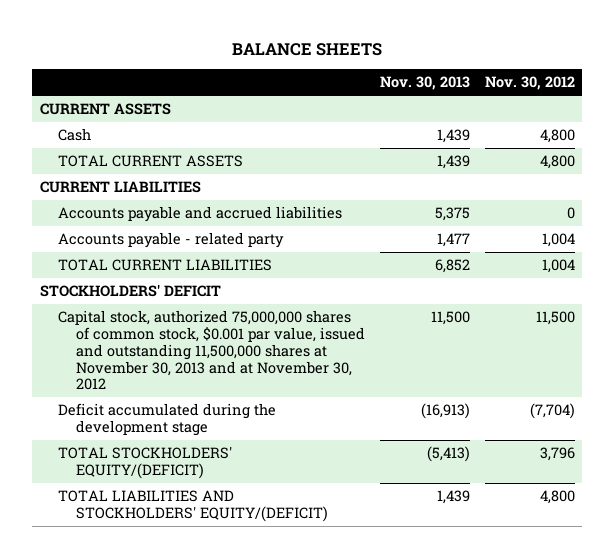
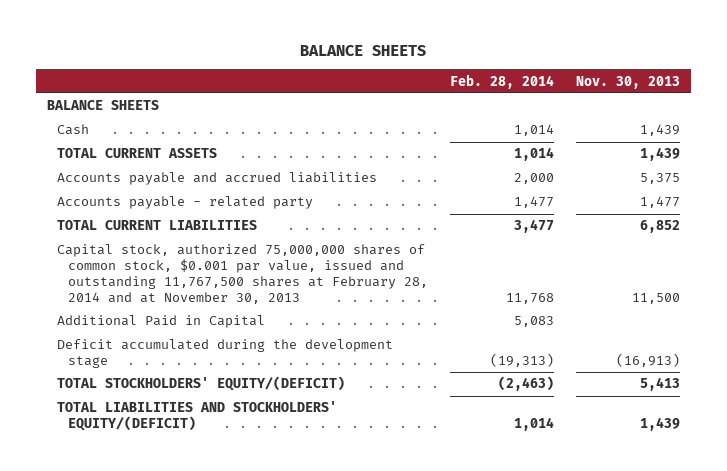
[484,76,575,91] Nov. 30, 2012 -> none
none -> [449,73,554,89] Feb. 28, 2014
[39,103,171,116] CURRENT ASSETS -> none
none -> [46,100,159,111] BALANCE SHEETS
[39,181,201,194] CURRENT LIABILITIES -> none
[39,284,221,298] STOCKHOLDERS' DEFICIT -> none
[58,310,366,391] Capital stock, authorized 75,000,000 shares of common stock, $0.001 par value, issued and outstanding 11,500,000 shares at November 30, 2013 and at November 30, 2012 -> [57,244,429,304] Capital stock, authorized 75,000,000 shares of common stock, $0.001 par value, issued and outstanding 11,767,500 shares at February 28, 2014 and at November 30, 2013
none -> [57,315,266,329] Additional Paid in Capital
[427,446,471,463] (5,413) -> [639,377,680,392] 5,413

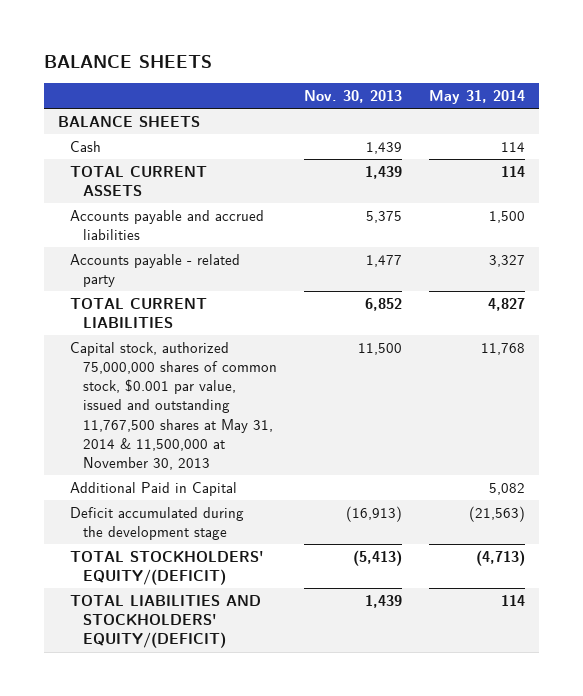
[449,73,554,89] Feb. 28, 2014 -> none
none -> [429,90,526,105] May 31, 2014
[57,244,429,304] Capital stock, authorized 75,000,000 shares of common stock, $0.001 par value, issued and outstanding 11,767,500 shares at February 28, 2014 and at November 30, 2013 -> [70,341,278,470] Capital stock, authorized 75,000,000 shares of common stock, $0.001 par value, issued and outstanding 11,767,500 shares at May 31, 2014 & 11,500,000 at November 30, 2013
[639,377,680,392] 5,413 -> [353,549,403,566] (5,413)

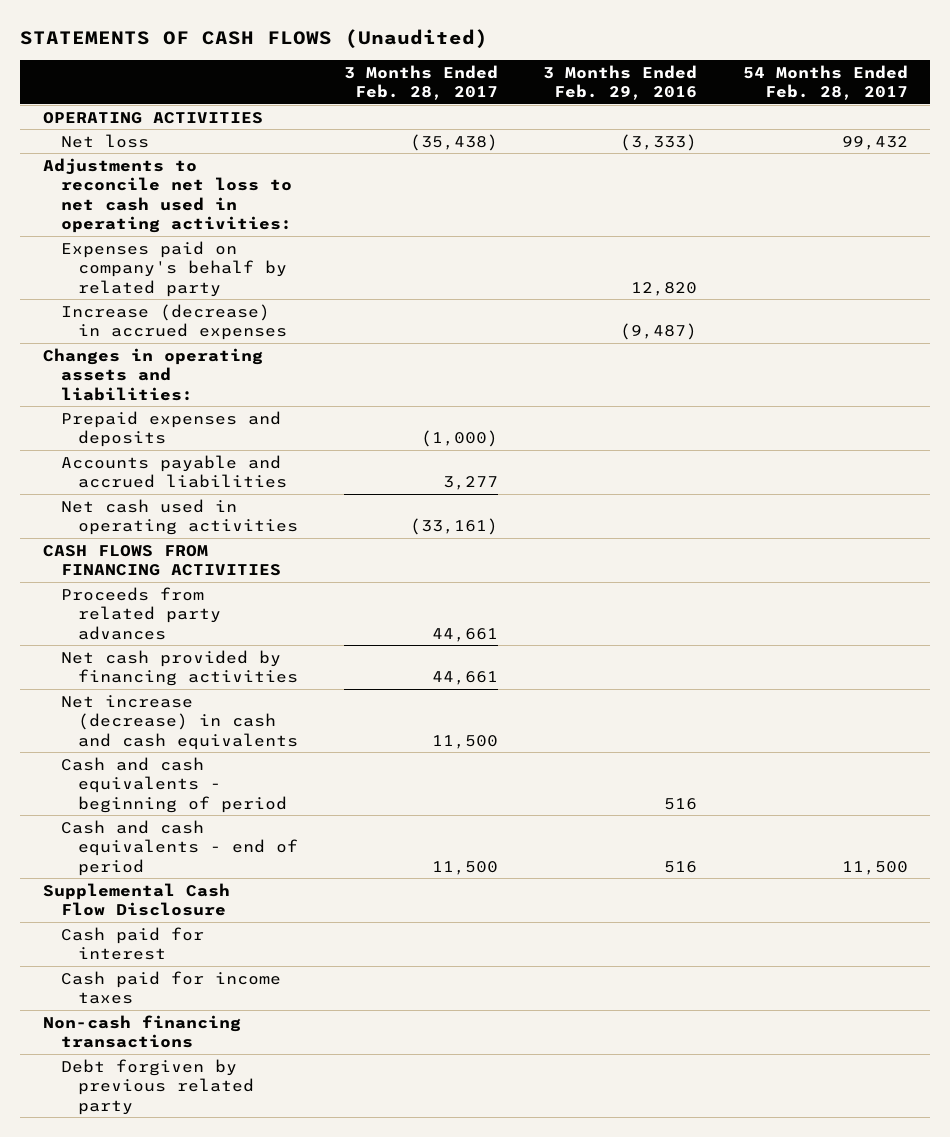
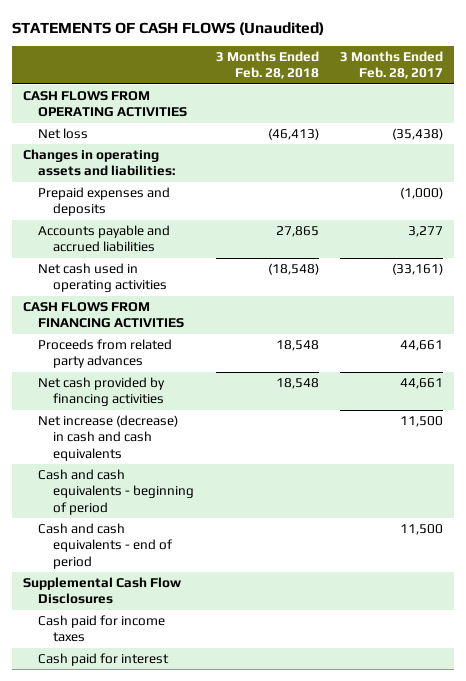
[543,64,698,101] 3 Months Ended Feb. 29, 2016 -> none
[742,64,908,101] 54 Months Ended Feb. 28, 2017 -> none
none -> [215,50,319,80] 3 Months Ended Feb. 28, 2018
[42,111,263,124] OPERATING ACTIVITIES -> [22,90,187,118] CASH FLOWS FROM OPERATING ACTIVITIES
[42,157,292,233] Adjustments to reconcile net loss to net cash used in operating activities: -> none
[60,240,288,297] Expenses paid on company's behalf by related party -> none
[60,303,288,341] Increase (decrease) in accrued expenses -> none
[42,882,230,917] Supplemental Cash Flow Disclosure -> [22,576,181,605] Supplemental Cash Flow Disclosures
[42,1014,241,1049] Non-cash financing transactions -> none
[60,1058,255,1115] Debt forgiven by previous related party -> none
[60,926,204,961] Cash paid for interest -> [37,652,169,666] Cash paid for interest

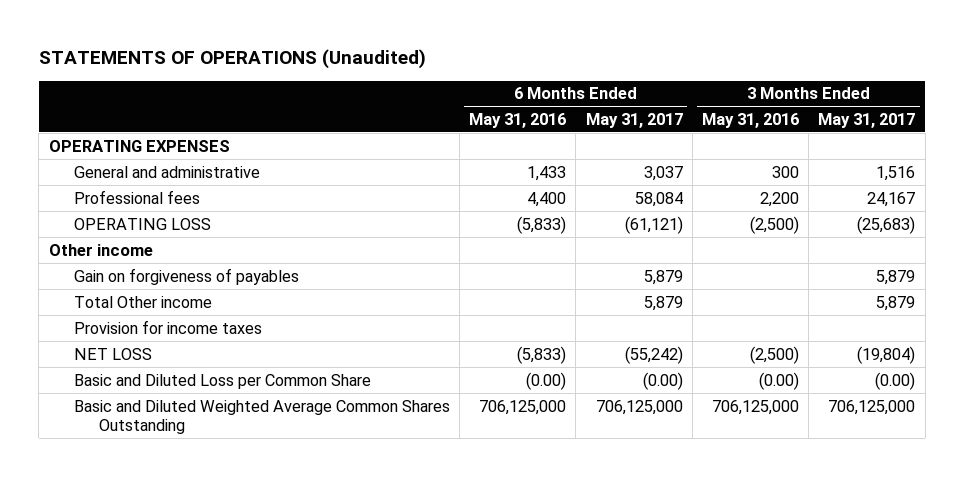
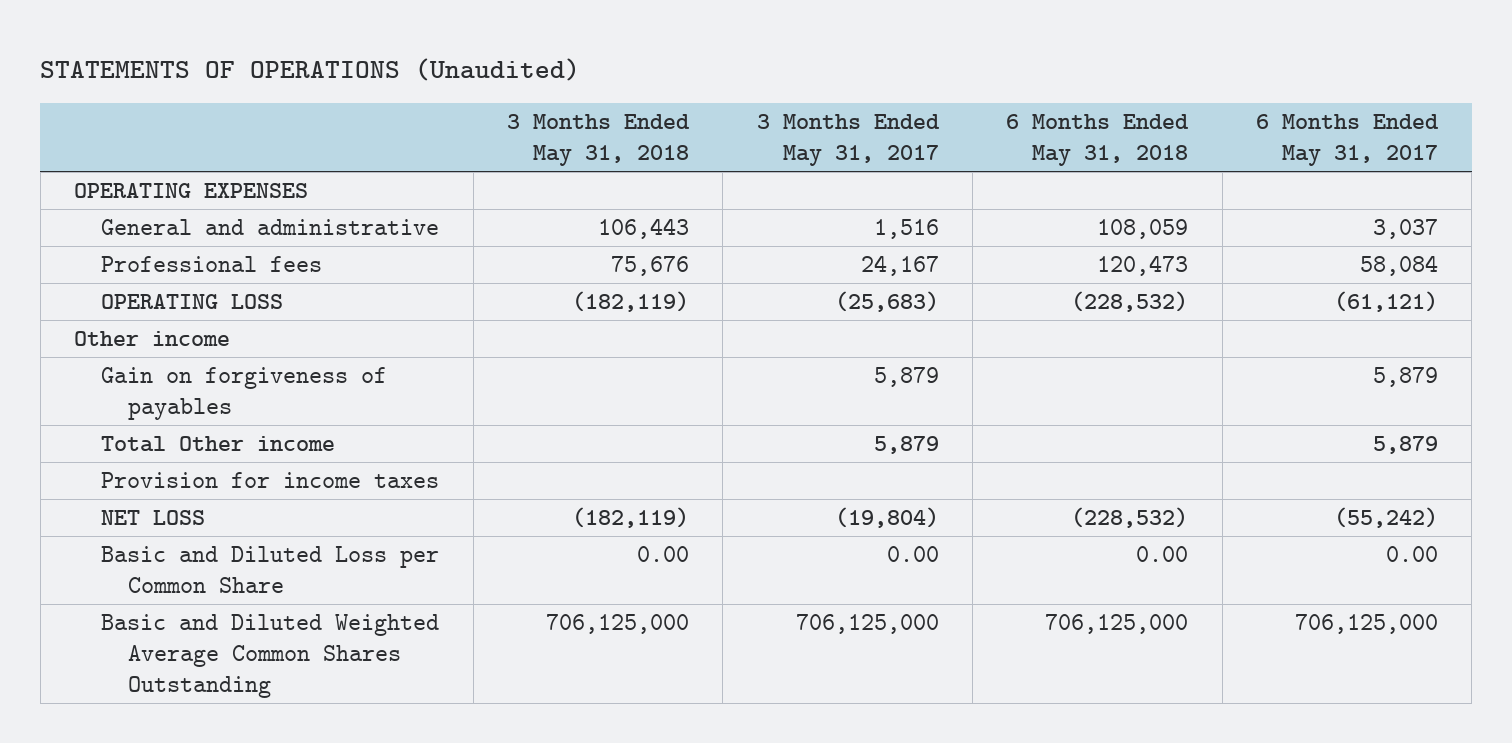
[469,112,567,128] May 31, 2016 -> none
[702,112,800,128] May 31, 2016 -> none
none -> [506,113,690,166] 3 Months Ended May 31, 2018
none -> [1006,113,1190,166] 6 Months Ended May 31, 2018
[642,371,683,390] (0.00) -> [1385,546,1438,563] 0.00
[875,371,916,390] (0.00) -> [886,546,939,563] 0.00

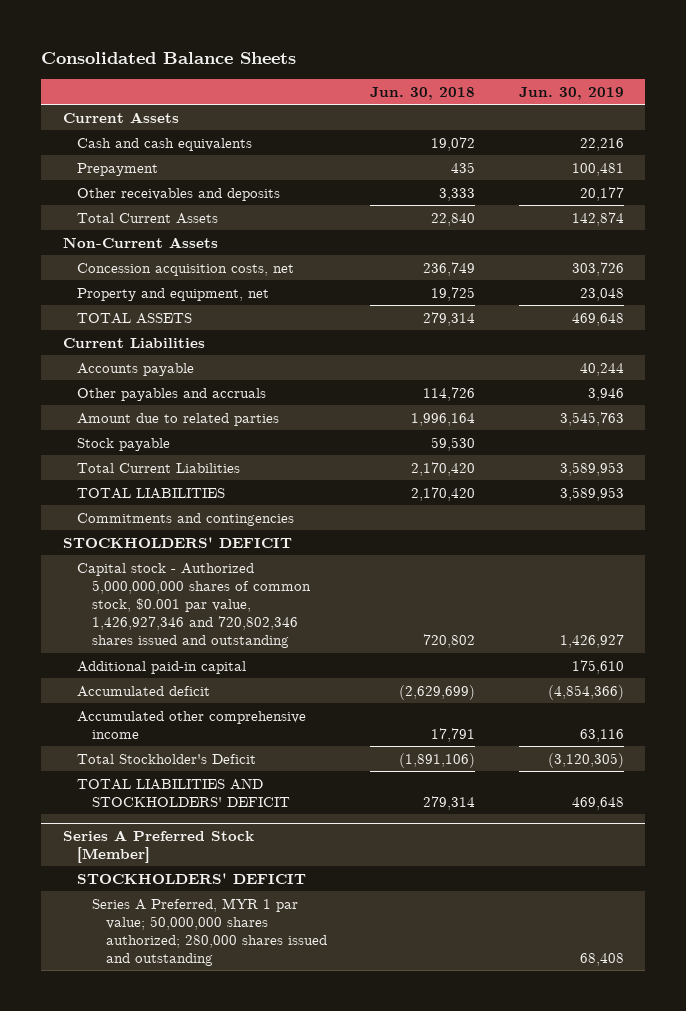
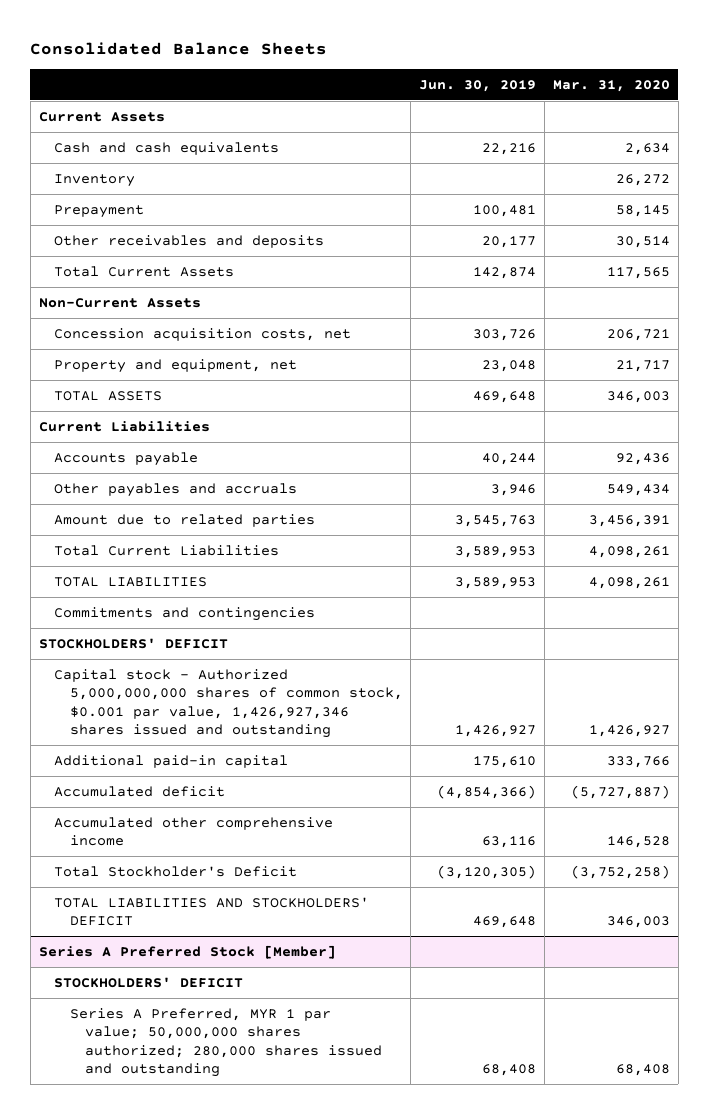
[370,87,476,101] Jun. 30, 2018 -> none
none -> [552,79,670,92] Mar. 31, 2020
none -> [54,173,136,187] Inventory
[77,437,171,451] Stock payable -> none
[77,562,311,649] Capital stock - Authorized 5,000,000,000 shares of common stock, $0.001 par value, 1,426,927,346 and 720,802,346 shares issued and outstanding -> [54,668,403,739] Capital stock - Authorized 5,000,000,000 shares of common stock, $0.001 par value, 1,426,927,346 shares issued and outstanding

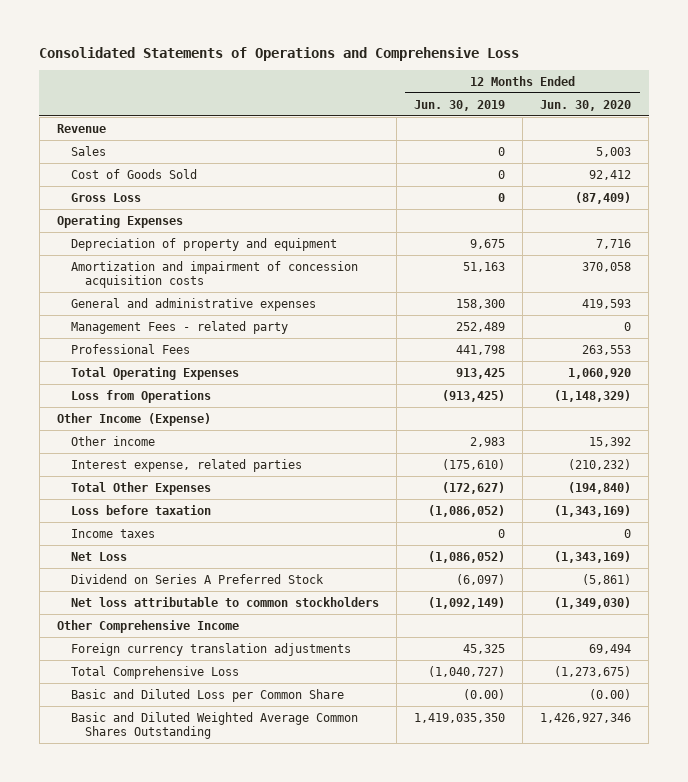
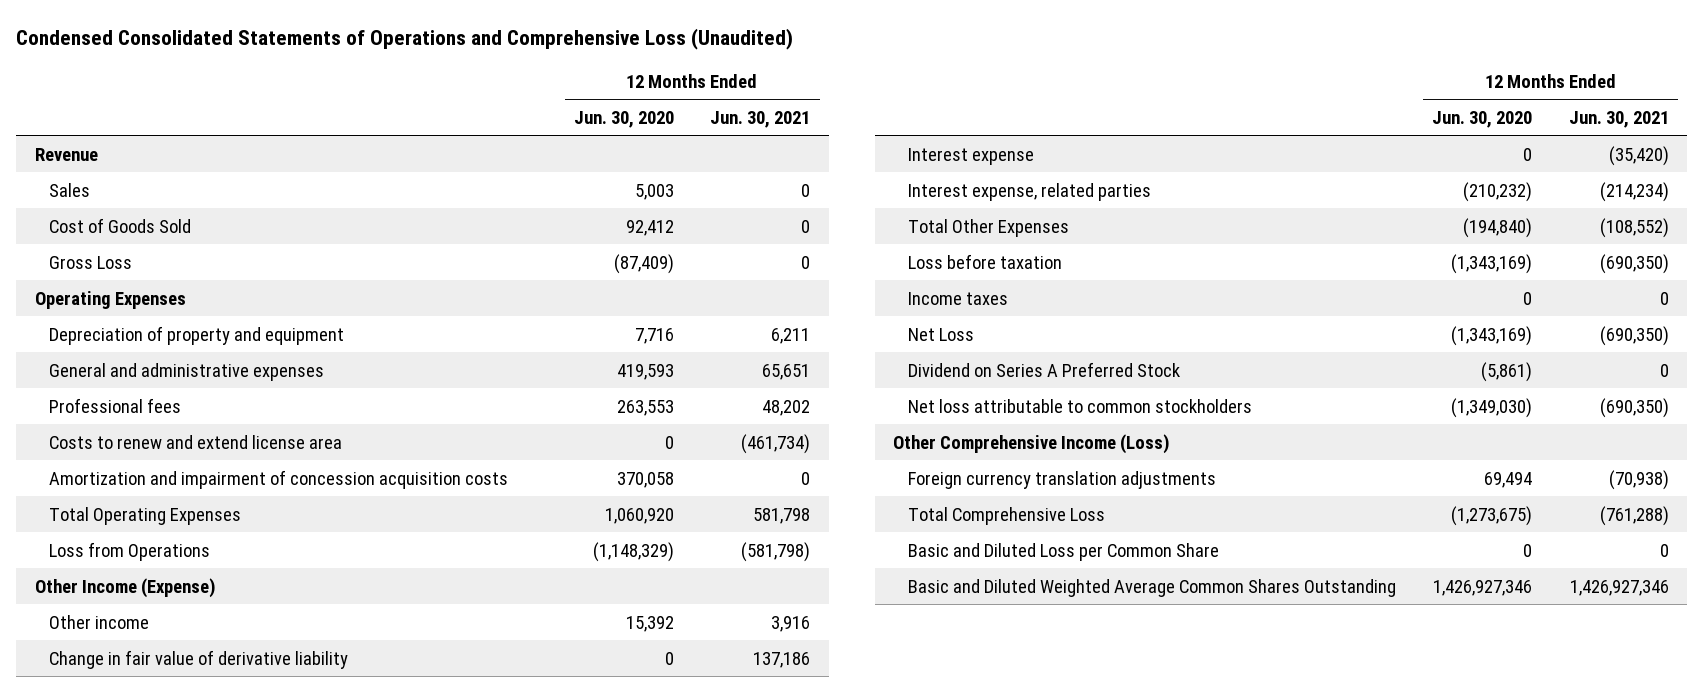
[39,47,520,62] Consolidated Statements of Operations and Comprehensive Loss -> [16,28,794,51] Condensed Consolidated Statements of Operations and Comprehensive Loss (Unaudited)
[414,99,506,111] Jun. 30, 2019 -> none
none -> [710,110,811,128] Jun. 30, 2021
[70,320,288,334] Management Fees - related party -> none
[70,343,190,354] Professional Fees -> [49,397,182,413] Professional fees
none -> [49,434,343,449] Costs to renew and extend license area
[70,260,358,288] Amortization and impairment of concession acquisition costs -> [49,469,509,489] Amortization and impairment of concession acquisition costs
none -> [49,649,349,669] Change in fair value of derivative liability
none -> [907,147,1034,165] Interest expense
[57,619,240,633] Other Comprehensive Income -> [893,433,1171,454] Other Comprehensive Income (Loss)
[589,688,632,700] (0.00) -> [1523,543,1533,557] 0

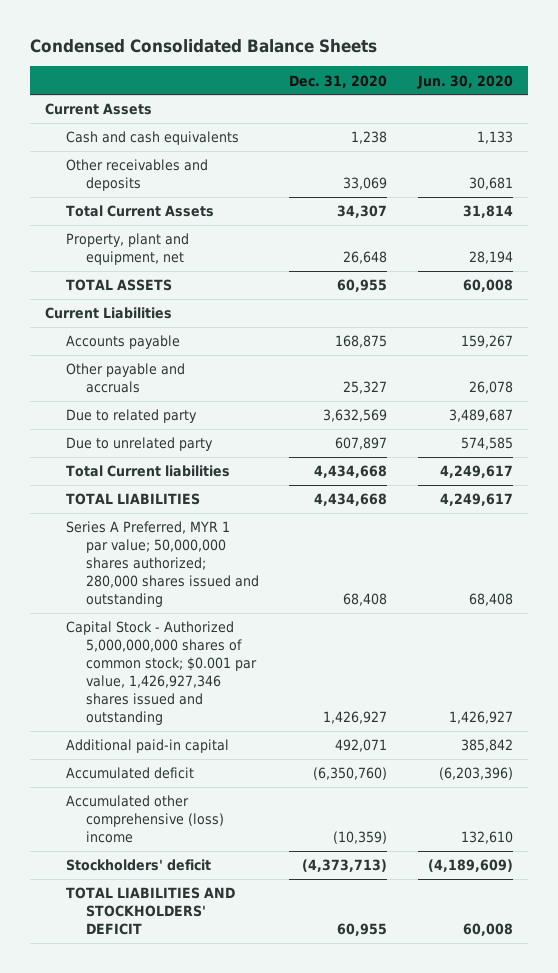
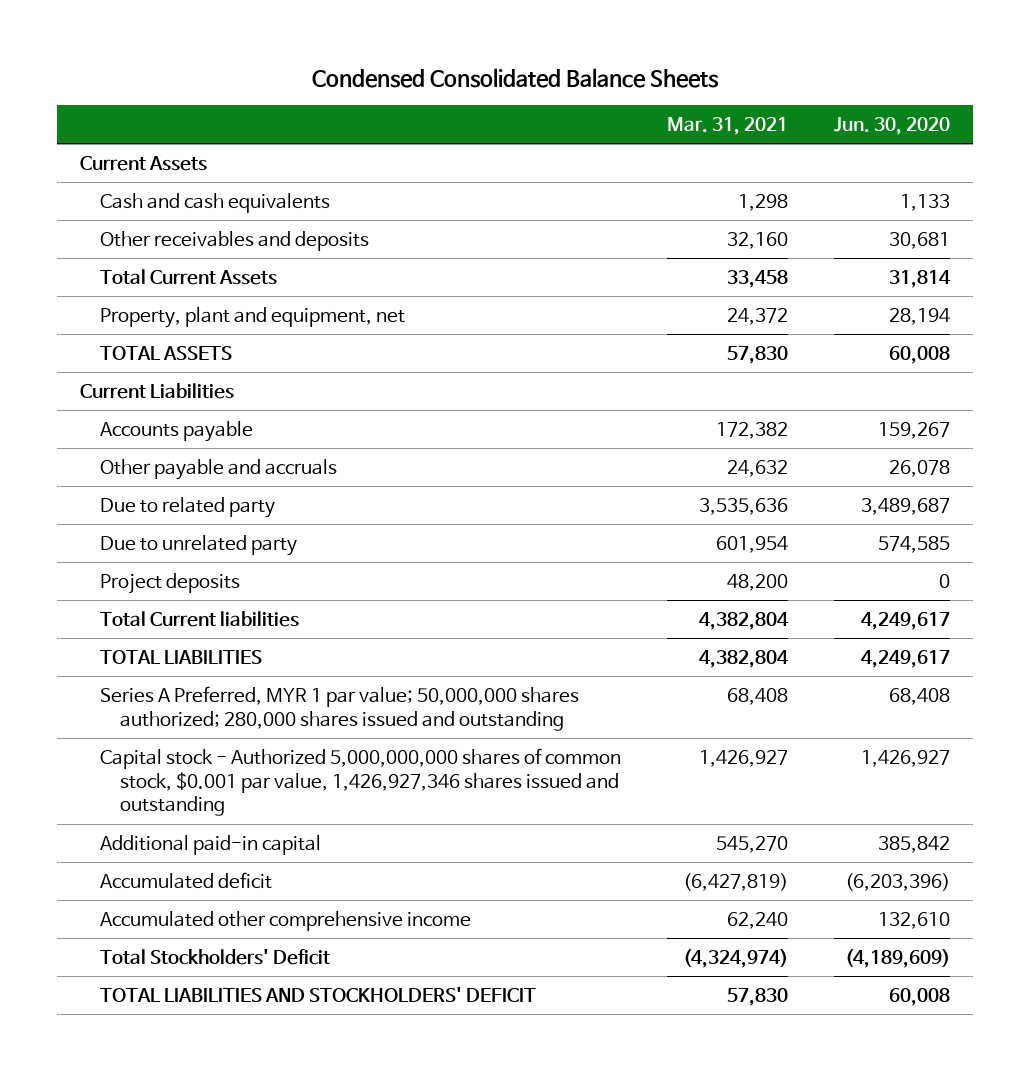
[289,74,388,88] Dec. 31, 2020 -> none
none -> [666,116,788,135] Mar. 31, 2021
none -> [99,573,240,595] Project deposits
[65,621,257,725] Capital Stock - Authorized 5,000,000,000 shares of common stock; $0.001 par value, 1,426,927,346 shares issued and outstanding -> [99,748,621,817] Capital stock - Authorized 5,000,000,000 shares of common stock, $0.001 par value, 1,426,927,346 shares issued and outstanding
[65,795,224,843] Accumulated other comprehensive (loss) income -> [99,911,471,932] Accumulated other comprehensive income
[65,859,211,872] Stockholders' deficit -> [99,949,330,966] Total Stockholders' Deficit

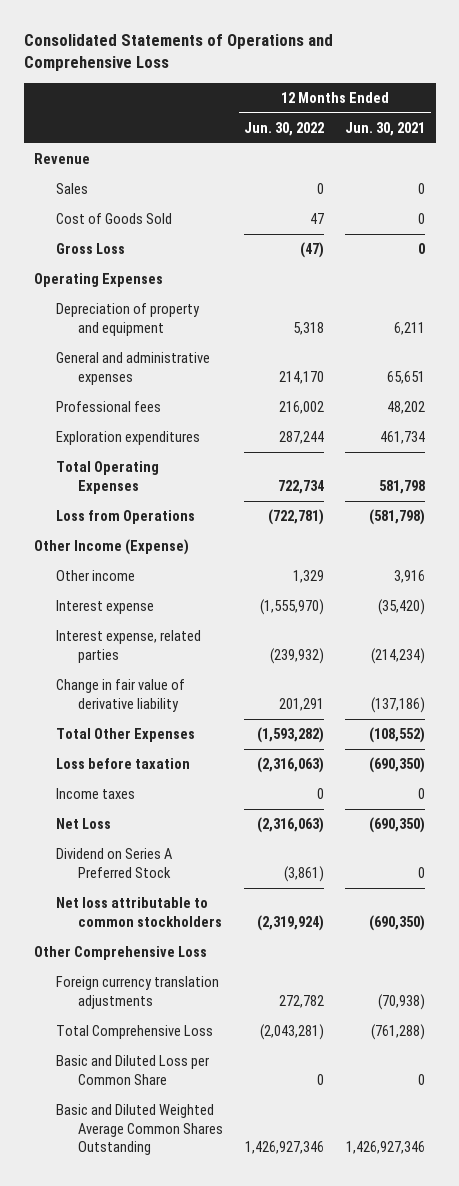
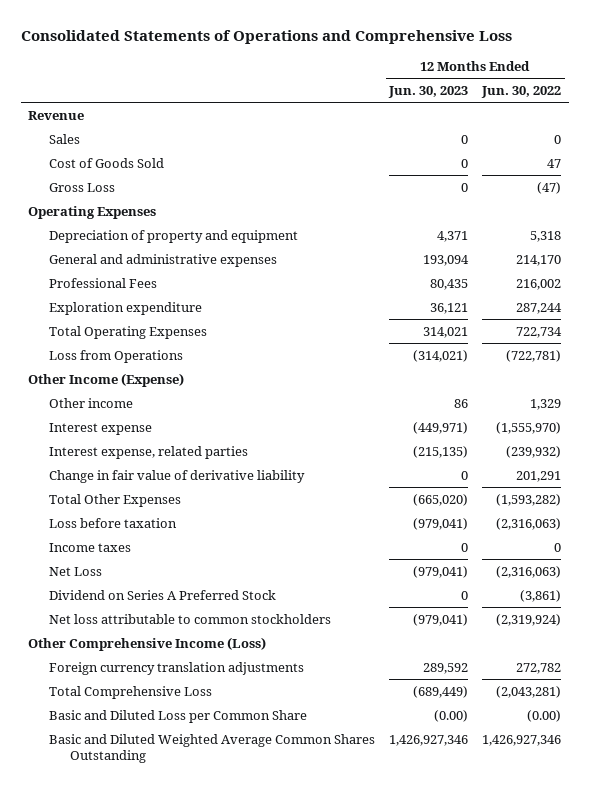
[345,122,426,137] Jun. 30, 2021 -> none
none -> [388,86,469,99] Jun. 30, 2023
[56,401,162,413] Professional fees -> [48,277,157,288] Professional Fees
[56,431,201,446] Exploration expenditures -> [48,301,202,315] Exploration expenditure
[34,946,208,961] Other Comprehensive Loss -> [28,636,267,651] Other Comprehensive Income (Loss)
[317,1073,325,1085] 0 -> [527,709,562,722] (0.00)

